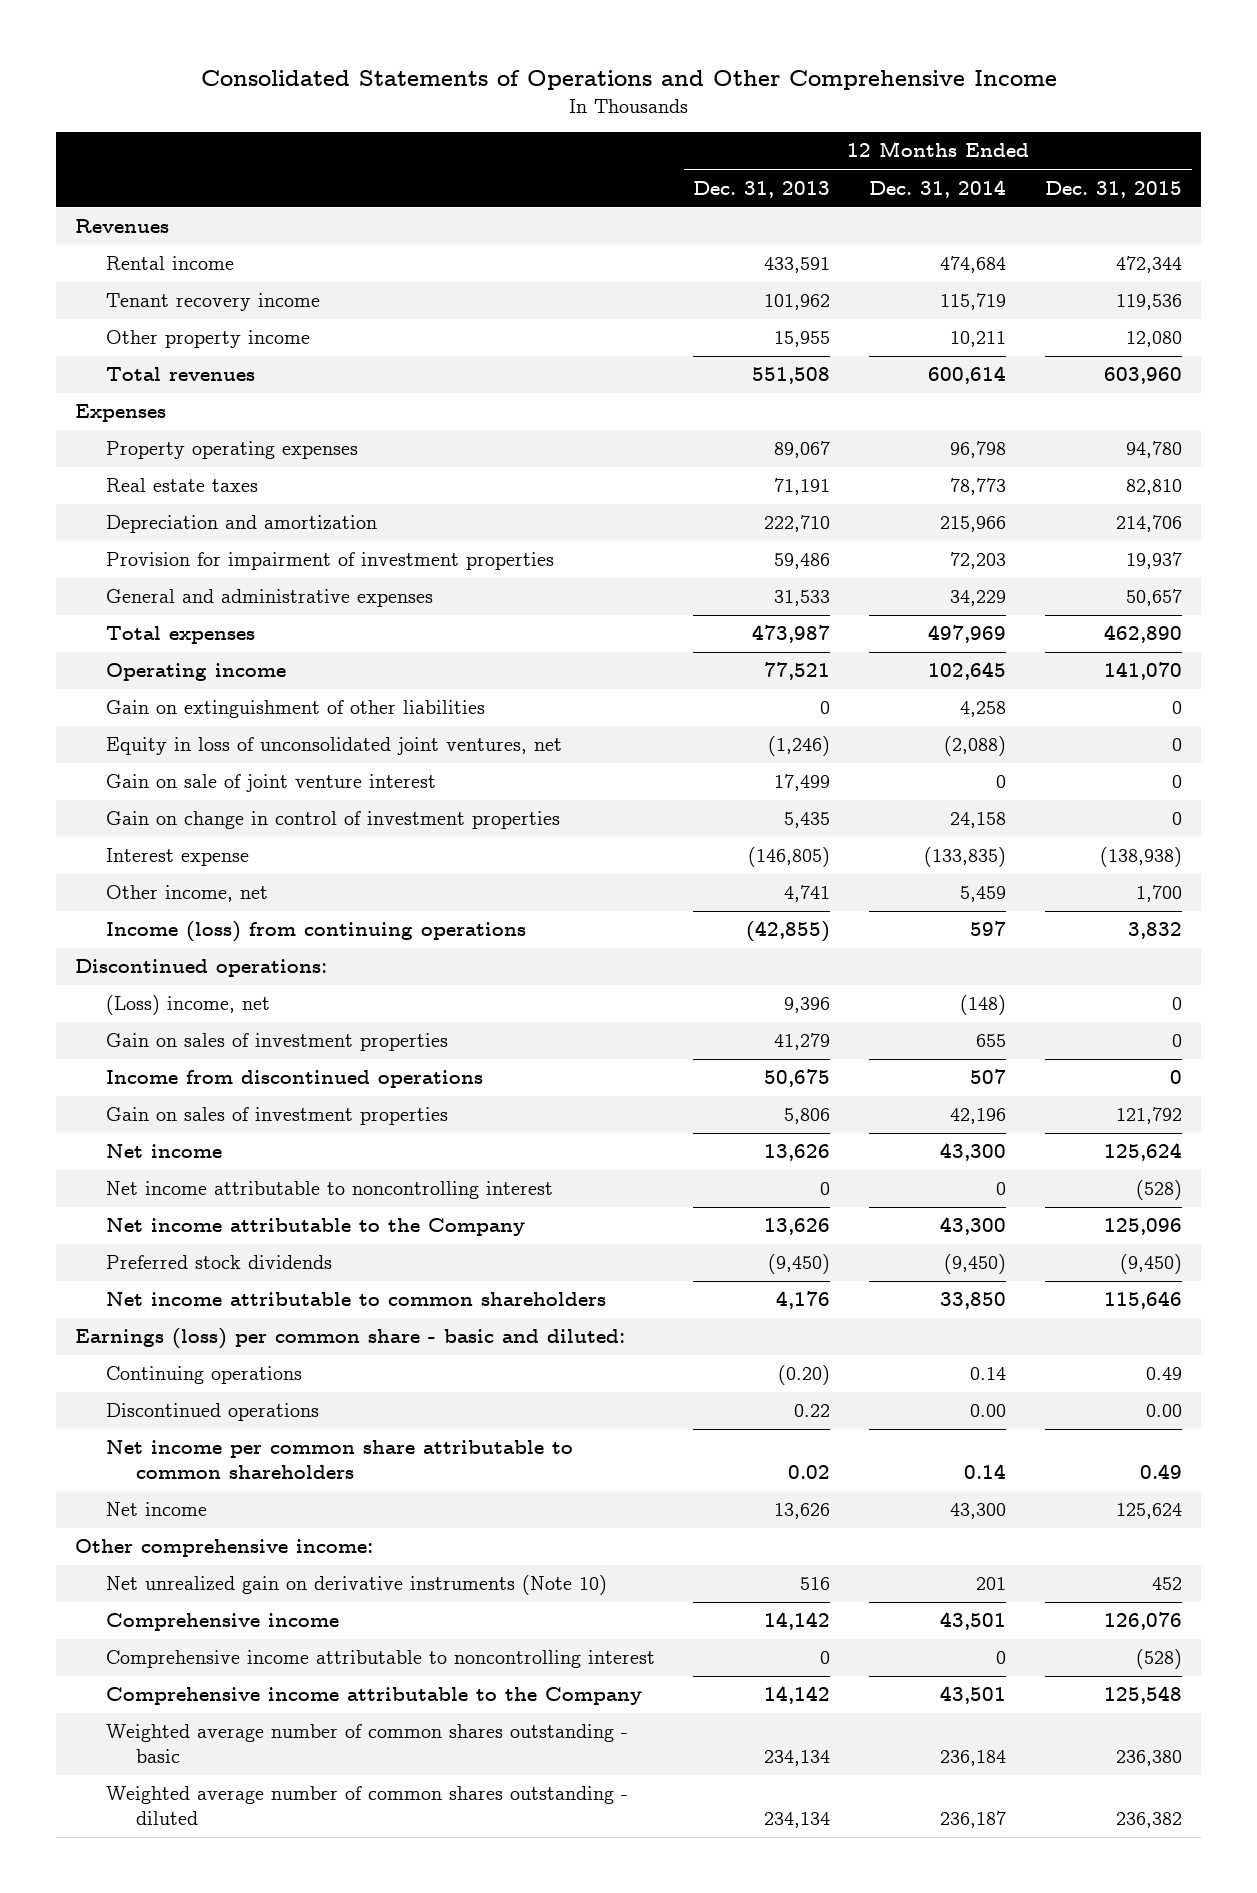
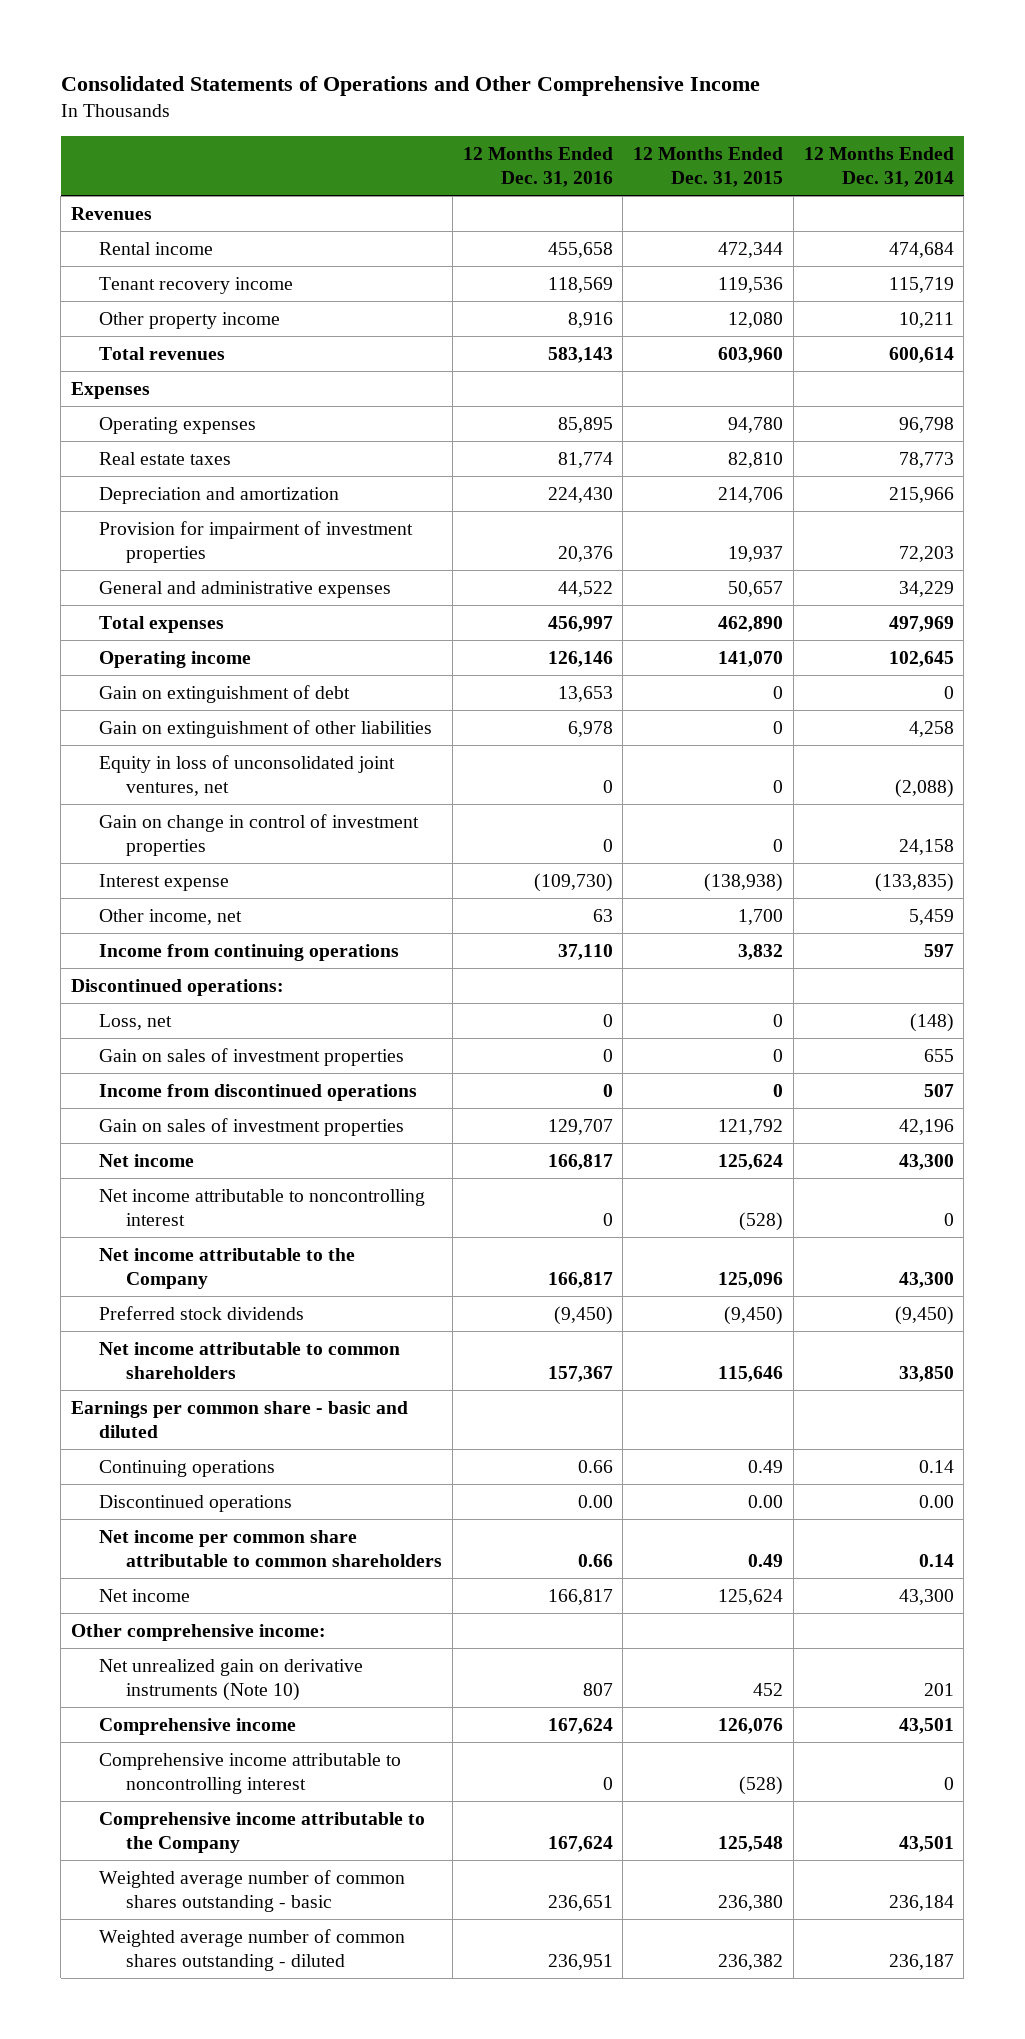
[693,180,831,198] Dec. 31, 2013 -> none
none -> [462,146,613,188] 12 Months Ended Dec. 31, 2016
[105,441,358,460] Property operating expenses -> [98,416,256,434] Operating expenses
none -> [98,684,350,703] Gain on extinguishment of debt
[105,774,436,793] Gain on sale of joint venture interest -> none
[105,921,526,943] Income (loss) from continuing operations -> [98,943,399,961] Income from continuing operations
[105,995,270,1016] (Loss) income, net -> [98,1013,172,1030] Loss, net
[75,1328,626,1350] Earnings (loss) per common share - basic and diluted: -> [71,1400,409,1438] Earnings per common share - basic and diluted

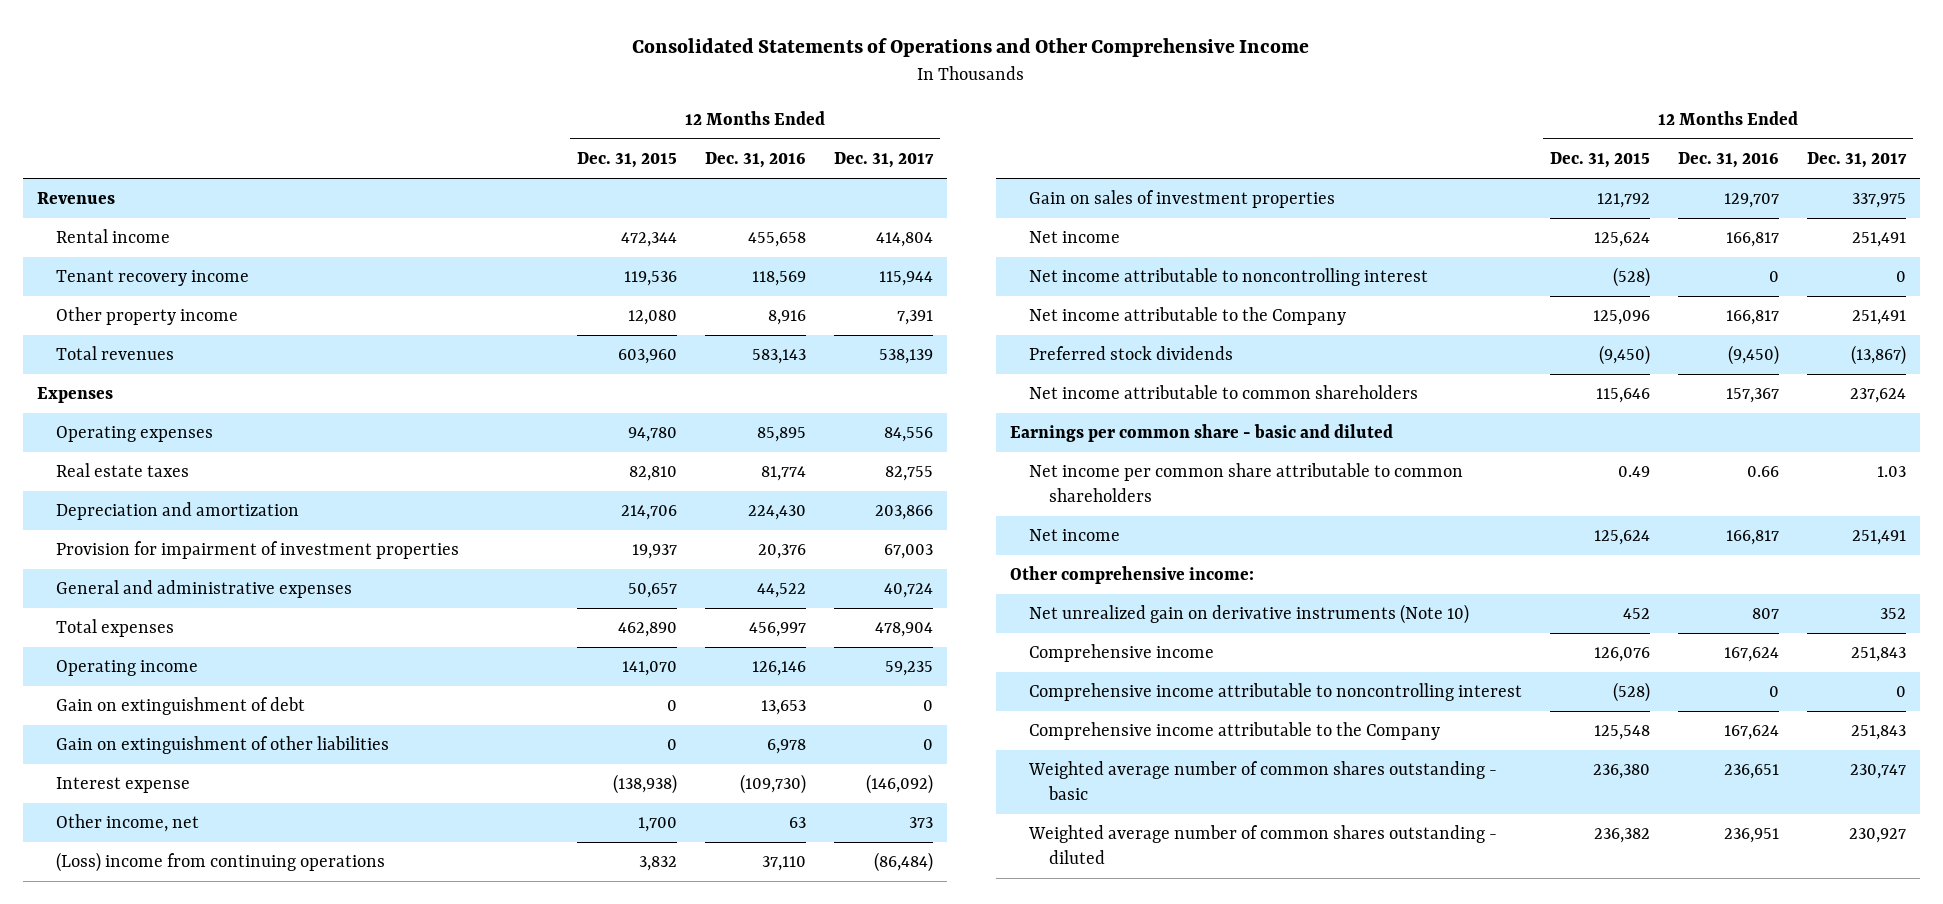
[803,146,954,188] 12 Months Ended Dec. 31, 2014 -> none
none -> [834,152,935,169] Dec. 31, 2017
[98,754,395,796] Equity in loss of unconsolidated joint ventures, net -> none
[98,813,419,856] Gain on change in control of investment properties -> none
[71,978,285,996] Discontinued operations: -> none
[98,1013,172,1030] Loss, net -> none
[98,1047,404,1066] Gain on sales of investment properties -> none
[98,1083,417,1101] Income from discontinued operations -> none
[98,943,399,961] Income from continuing operations -> [56,852,386,873] (Loss) income from continuing operations
[98,1459,275,1477] Continuing operations -> none
[98,1494,292,1512] Discontinued operations -> none

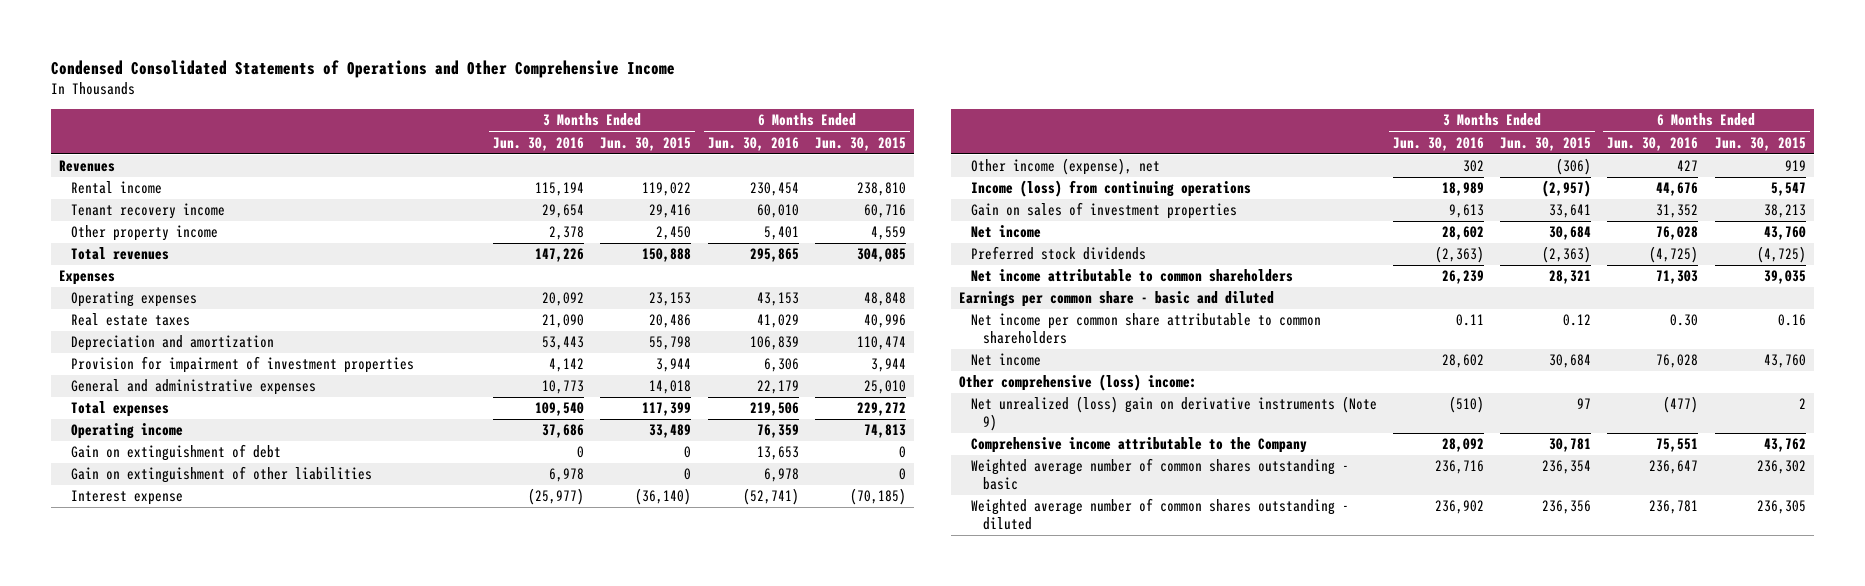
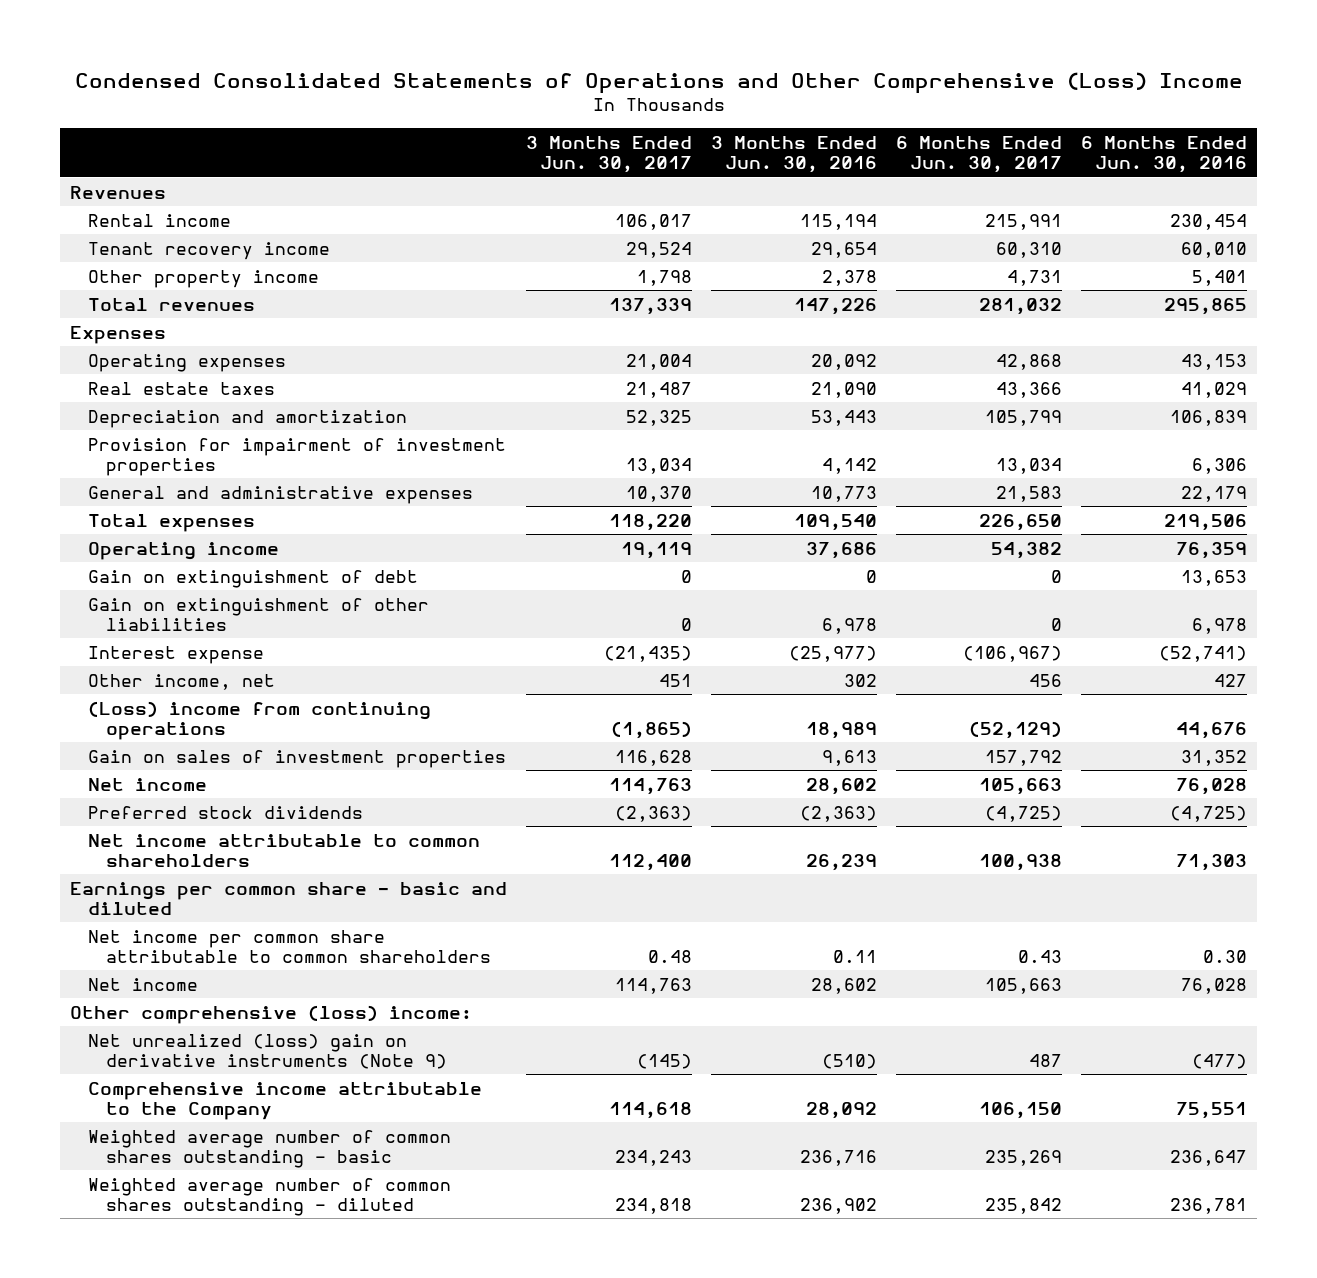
[50,59,675,78] Condensed Consolidated Statements of Operations and Other Comprehensive Income -> [74,71,1243,94] Condensed Consolidated Statements of Operations and Other Comprehensive (Loss) Income
[600,136,692,151] Jun. 30, 2015 -> none
[814,136,906,151] Jun. 30, 2015 -> none
none -> [526,135,693,174] 3 Months Ended Jun. 30, 2017
none -> [896,135,1063,174] 6 Months Ended Jun. 30, 2017
[970,158,1160,176] Other income (expense), net -> [87,673,275,690] Other income, net
[970,180,1251,198] Income (loss) from continuing operations -> [87,700,431,740] (Loss) income from continuing operations

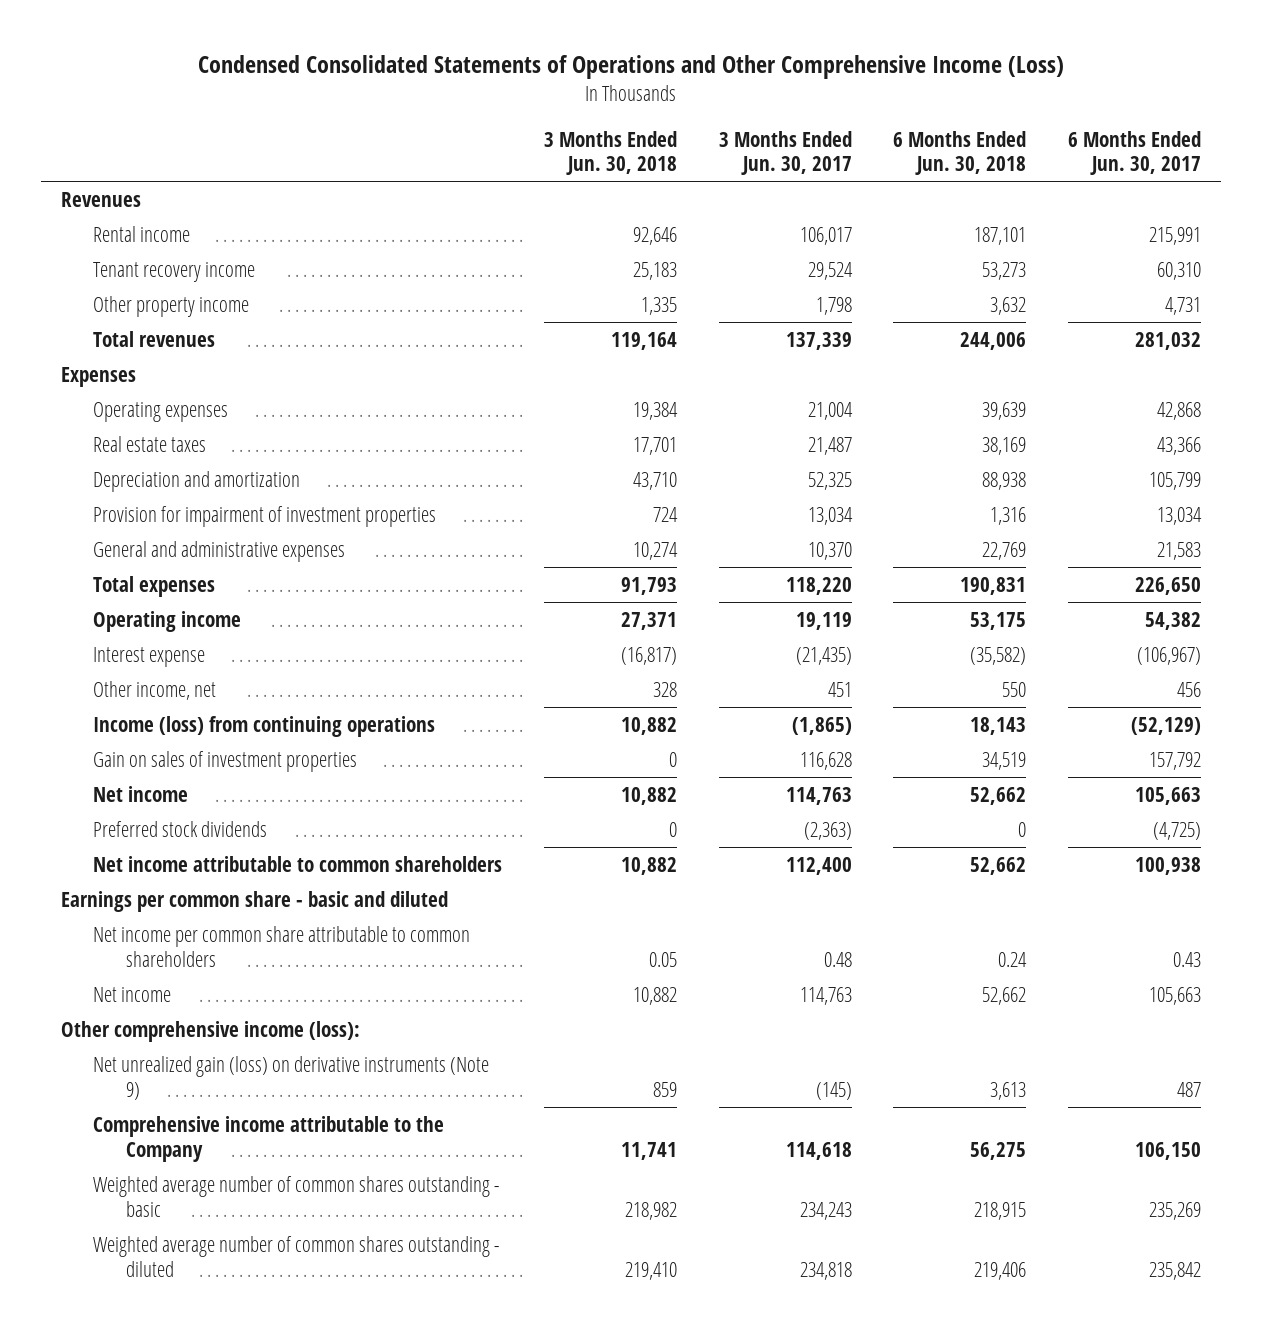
[74,71,1243,94] Condensed Consolidated Statements of Operations and Other Comprehensive (Loss) Income -> [198,54,1065,79] Condensed Consolidated Statements of Operations and Other Comprehensive Income (Loss)
[711,135,878,174] 3 Months Ended Jun. 30, 2016 -> none
[1081,135,1248,174] 6 Months Ended Jun. 30, 2016 -> none
none -> [544,130,678,176] 3 Months Ended Jun. 30, 2018
none -> [893,130,1027,176] 6 Months Ended Jun. 30, 2018
[87,569,418,588] Gain on extinguishment of debt -> none
[87,597,429,631] Gain on extinguishment of other liabilities -> none
[87,700,431,740] (Loss) income from continuing operations -> [93,715,436,737] Income (loss) from continuing operations
[70,1004,473,1024] Other comprehensive (loss) income: -> [61,1020,361,1042] Other comprehensive income (loss):
[87,1033,447,1069] Net unrealized (loss) gain on derivative instruments (Note 9) -> [93,1055,490,1100] Net unrealized gain (loss) on derivative instruments (Note 9)

